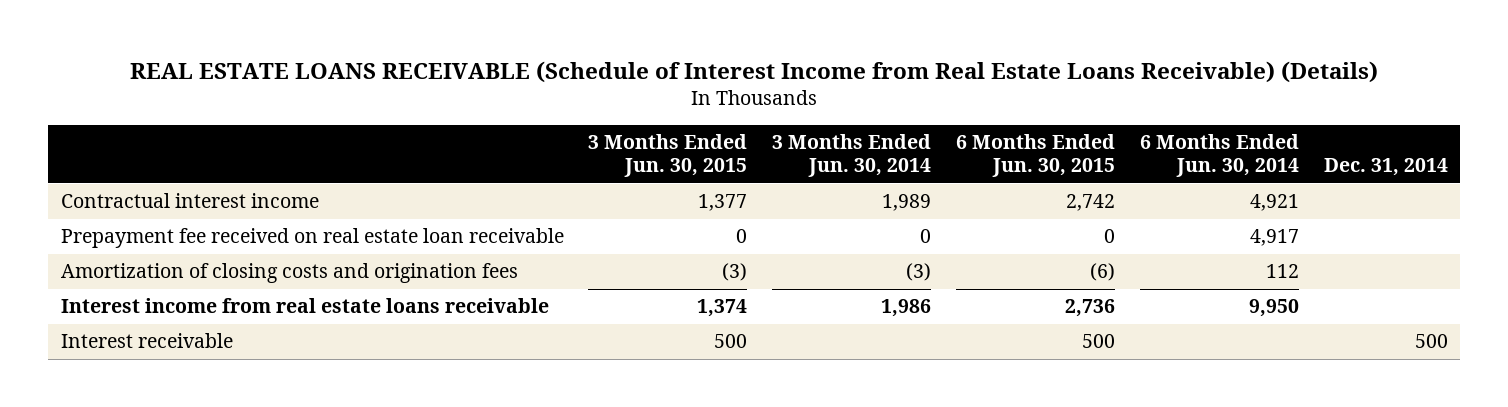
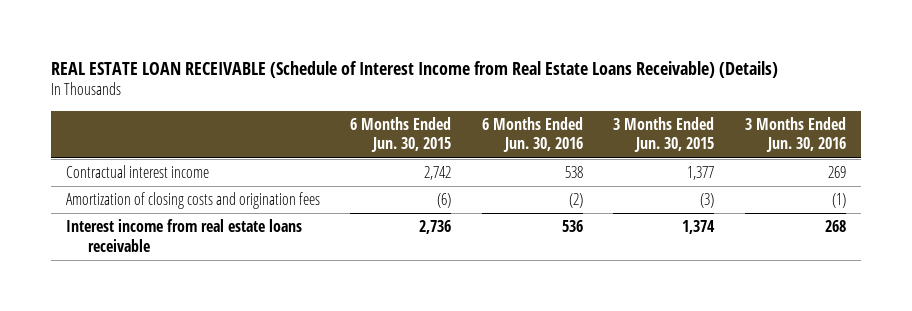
[130,60,1379,83] REAL ESTATE LOANS RECEIVABLE (Schedule of Interest Income from Real Estate Loans Receivable) (Details) -> [50,60,778,78] REAL ESTATE LOAN RECEIVABLE (Schedule of Interest Income from Real Estate Loans Receivable) (Details)
[772,134,932,178] 3 Months Ended Jun. 30, 2014 -> none
[1139,134,1299,178] 6 Months Ended Jun. 30, 2014 -> none
[1323,158,1448,177] Dec. 31, 2014 -> none
none -> [481,116,583,153] 6 Months Ended Jun. 30, 2016
none -> [744,116,846,153] 3 Months Ended Jun. 30, 2016
[60,228,564,249] Prepayment fee received on real estate loan receivable -> none
[60,333,233,349] Interest receivable -> none

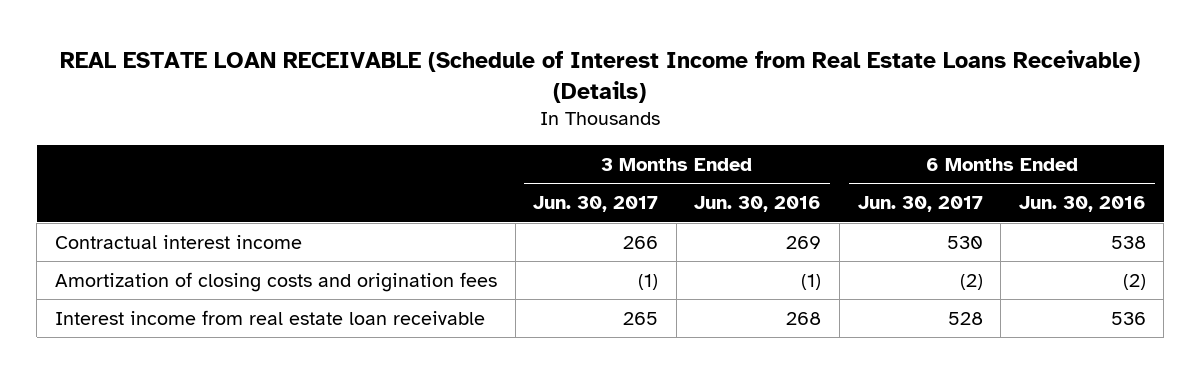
[350,116,452,153] 6 Months Ended Jun. 30, 2015 -> none
[613,116,715,153] 3 Months Ended Jun. 30, 2015 -> none
none -> [533,196,659,213] Jun. 30, 2017
none -> [857,196,983,213] Jun. 30, 2017
[65,219,302,252] Interest income from real estate loans receivable -> [55,309,486,325] Interest income from real estate loan receivable

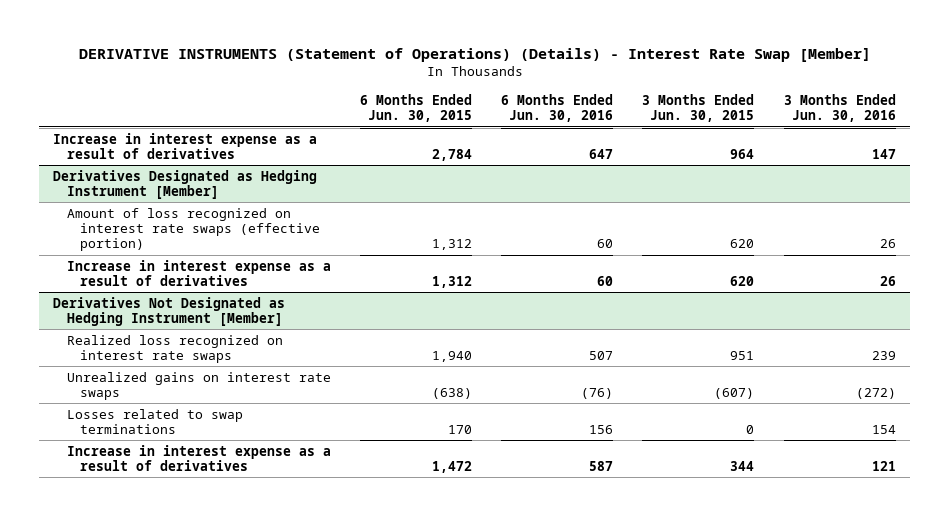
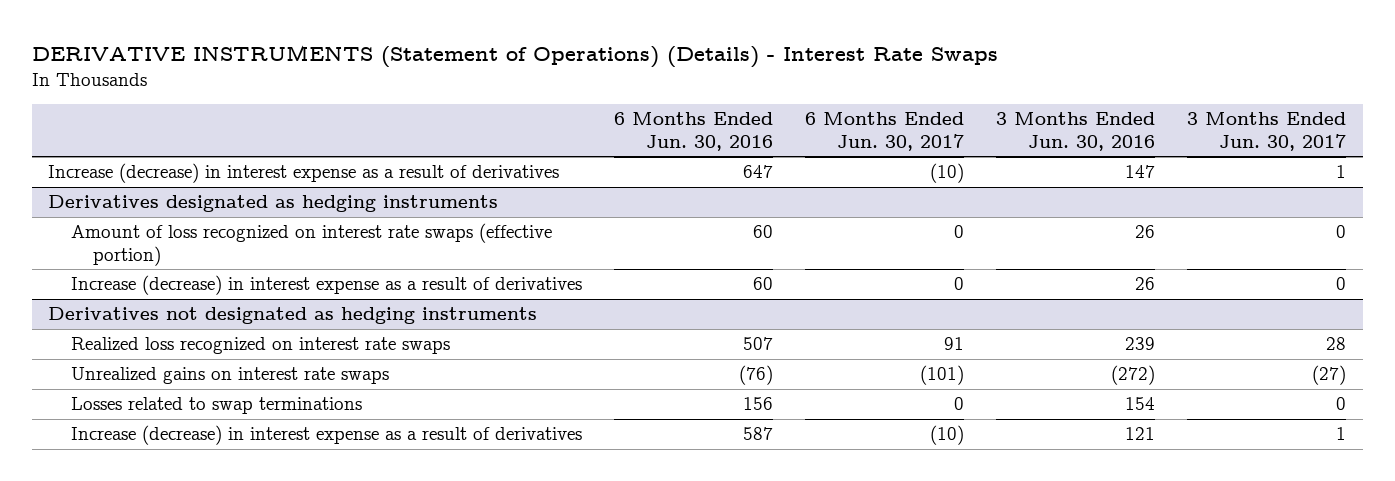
[78,47,871,62] DERIVATIVE INSTRUMENTS (Statement of Operations) (Details) - Interest Rate Swap [Member] -> [31,44,998,68] DERIVATIVE INSTRUMENTS (Statement of Operations) (Details) - Interest Rate Swaps
[359,93,472,123] 6 Months Ended Jun. 30, 2015 -> none
[642,93,755,123] 3 Months Ended Jun. 30, 2015 -> none
none -> [805,112,965,151] 6 Months Ended Jun. 30, 2017
none -> [1187,112,1347,151] 3 Months Ended Jun. 30, 2017
[53,132,318,159] Increase in interest expense as a result of derivatives -> [48,163,560,184] Increase (decrease) in interest expense as a result of derivatives
[53,169,318,199] Derivatives Designated as Hedging Instrument [Member] -> [48,195,499,213] Derivatives designated as hedging instruments
[66,259,331,286] Increase in interest expense as a result of derivatives -> [70,275,582,296] Increase (decrease) in interest expense as a result of derivatives
[53,296,286,326] Derivatives Not Designated as Hedging Instrument [Member] -> [48,307,538,325] Derivatives not designated as hedging instruments
[66,444,331,471] Increase in interest expense as a result of derivatives -> [70,425,582,446] Increase (decrease) in interest expense as a result of derivatives

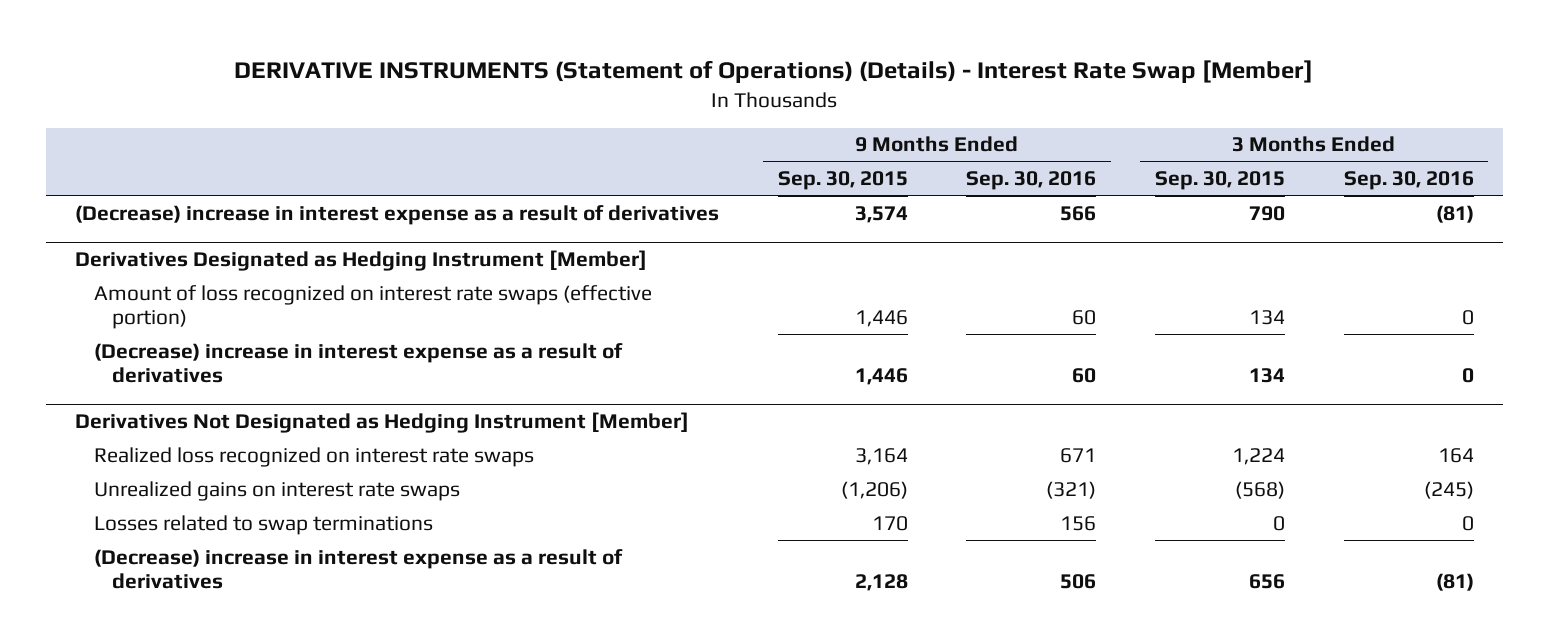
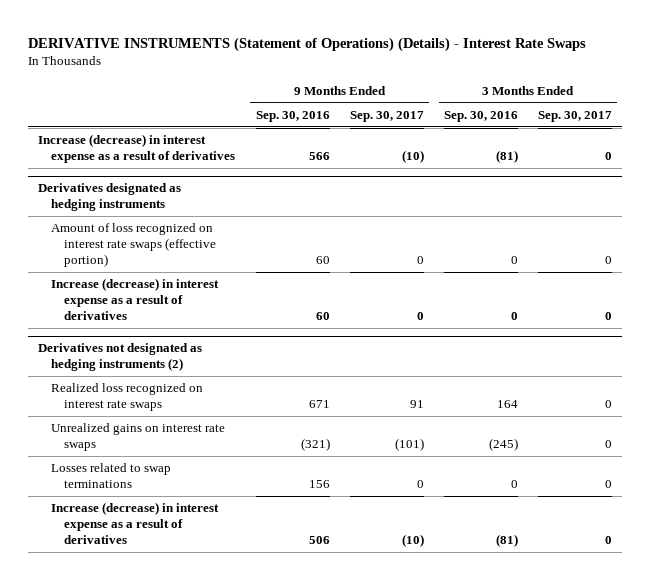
[234,60,1314,84] DERIVATIVE INSTRUMENTS (Statement of Operations) (Details) - Interest Rate Swap [Member] -> [28,37,587,53] DERIVATIVE INSTRUMENTS (Statement of Operations) (Details) - Interest Rate Swaps
[777,171,908,191] Sep. 30, 2015 -> none
[1154,171,1285,191] Sep. 30, 2015 -> none
none -> [349,110,424,122] Sep. 30, 2017
none -> [537,110,612,122] Sep. 30, 2017
[75,204,720,225] (Decrease) increase in interest expense as a result of derivatives -> [38,134,236,164] Increase (decrease) in interest expense as a result of derivatives
[75,249,648,271] Derivatives Designated as Hedging Instrument [Member] -> [38,183,182,212] Derivatives designated as hedging instruments
[93,342,623,384] (Decrease) increase in interest expense as a result of derivatives -> [51,278,220,321] Increase (decrease) in interest expense as a result of derivatives
[75,411,690,433] Derivatives Not Designated as Hedging Instrument [Member] -> [38,343,203,372] Derivatives not designated as hedging instruments (2)
[93,548,623,590] (Decrease) increase in interest expense as a result of derivatives -> [51,502,220,545] Increase (decrease) in interest expense as a result of derivatives

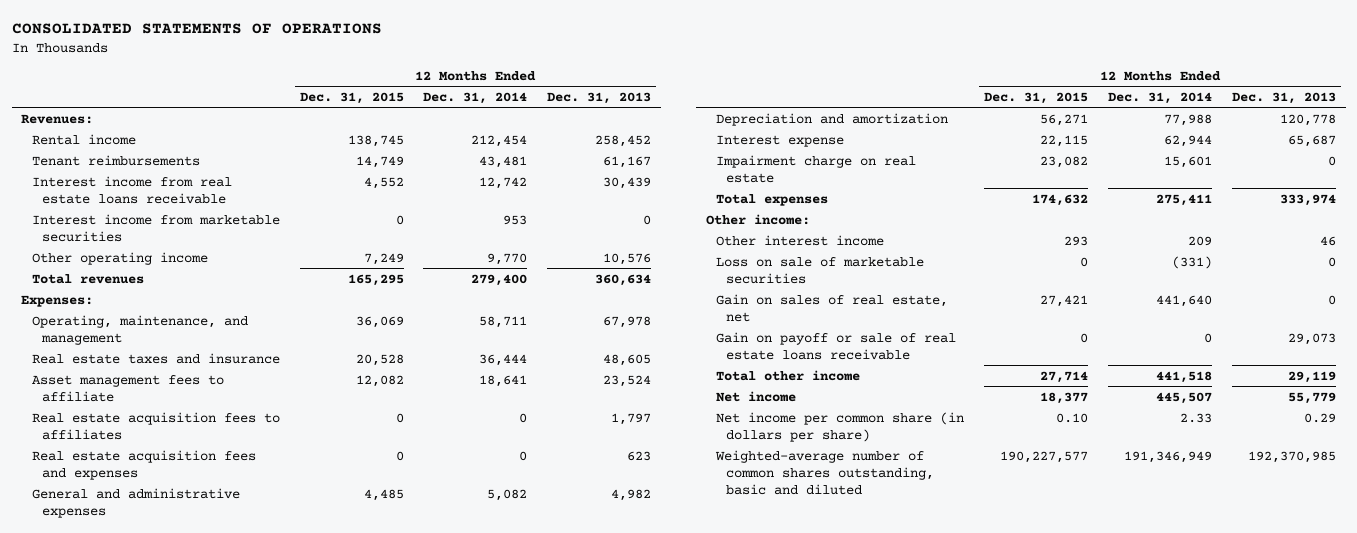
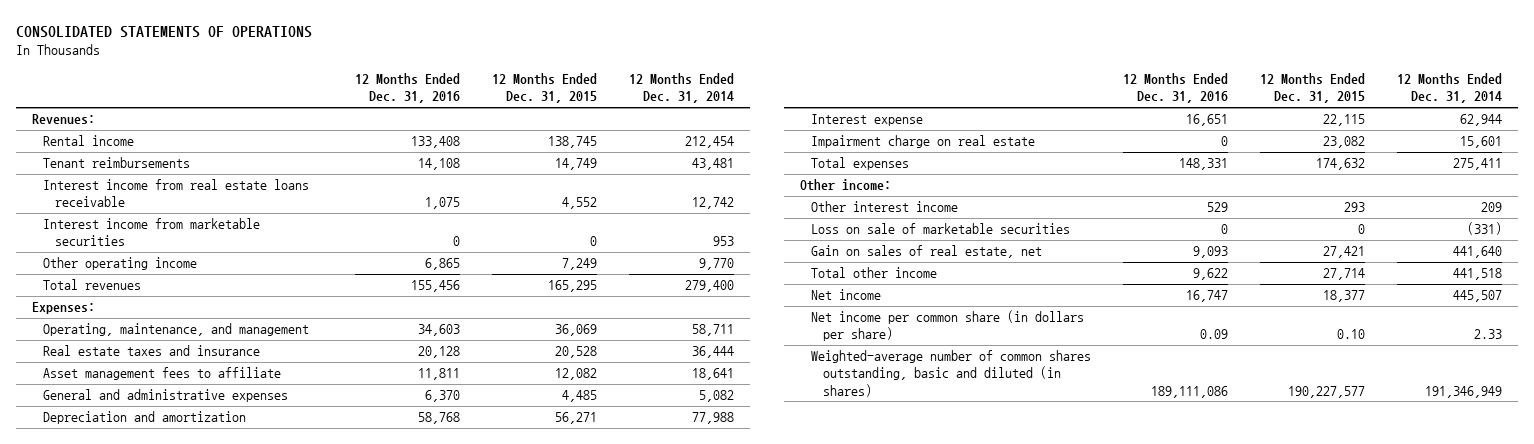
[547,91,652,104] Dec. 31, 2013 -> none
none -> [355,73,461,104] 12 Months Ended Dec. 31, 2016
[31,411,280,440] Real estate acquisition fees to affiliates -> none
[31,449,256,480] Real estate acquisition fees and expenses -> none
[716,331,957,360] Gain on payoff or sale of real estate loans receivable -> none
[715,449,935,495] Weighted-average number of common shares outstanding, basic and diluted -> [811,350,1092,397] Weighted-average number of common shares outstanding, basic and diluted (in shares)

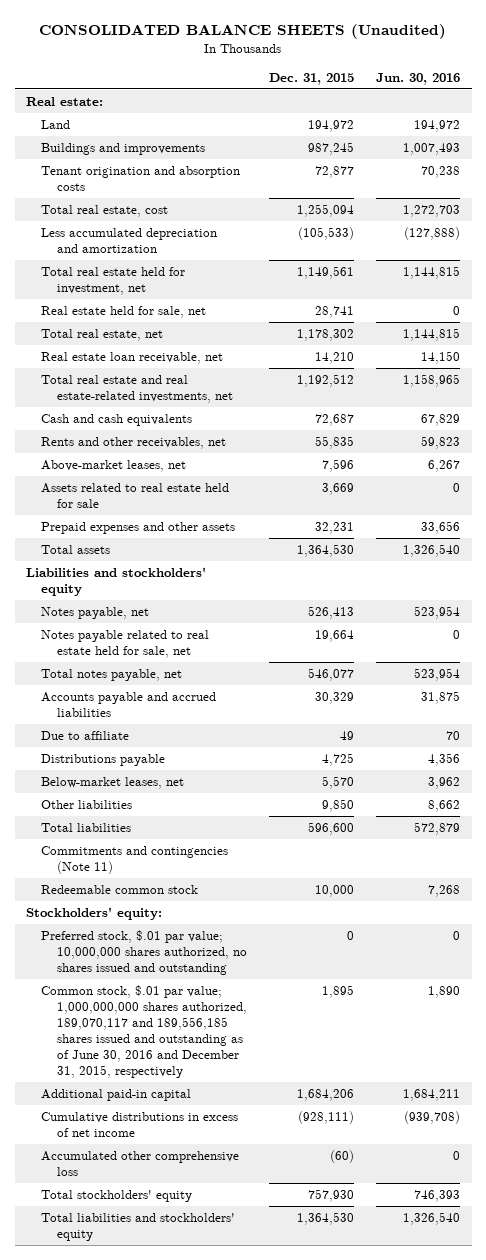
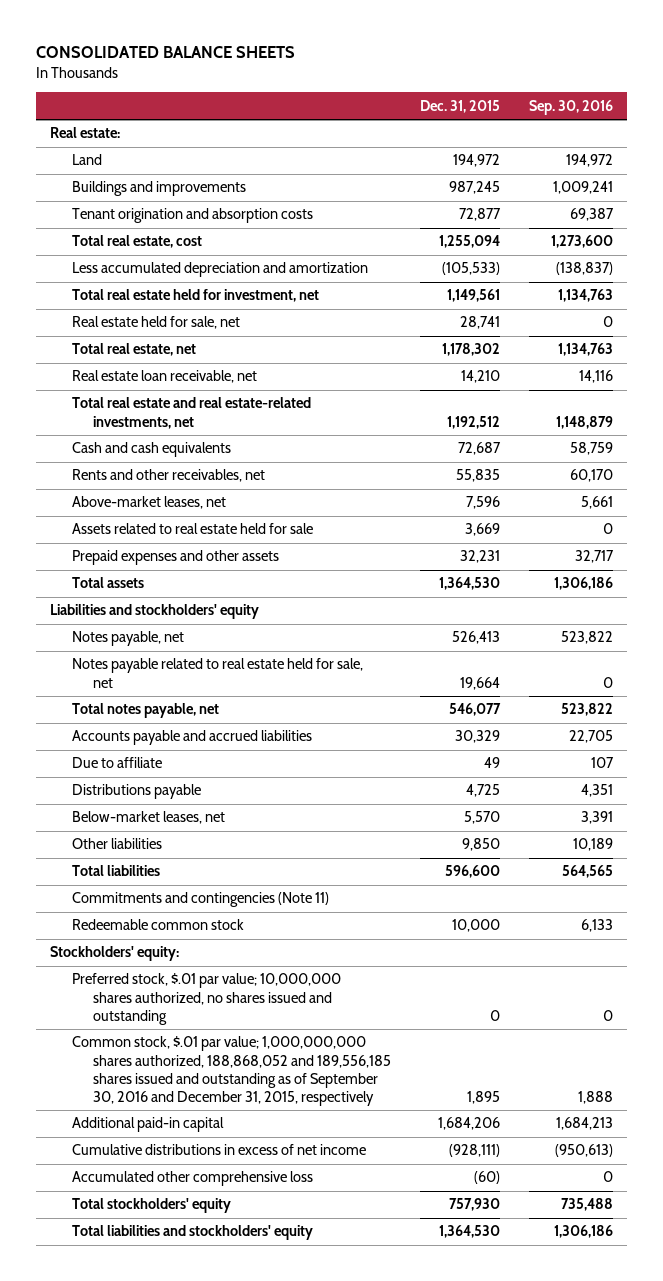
[39,24,447,40] CONSOLIDATED BALANCE SHEETS (Unaudited) -> [36,46,296,59] CONSOLIDATED BALANCE SHEETS
[376,72,461,85] Jun. 30, 2016 -> none
none -> [528,99,613,115] Sep. 30, 2016
[41,984,247,1079] Common stock, $.01 par value; 1,000,000,000 shares authorized, 189,070,117 and 189,556,185 shares issued and outstanding as of June 30, 2016 and December 31, 2015, respectively -> [71,1036,391,1106] Common stock, $.01 par value; 1,000,000,000 shares authorized, 188,868,052 and 189,556,185 shares issued and outstanding as of September 30, 2016 and December 31, 2015, respectively

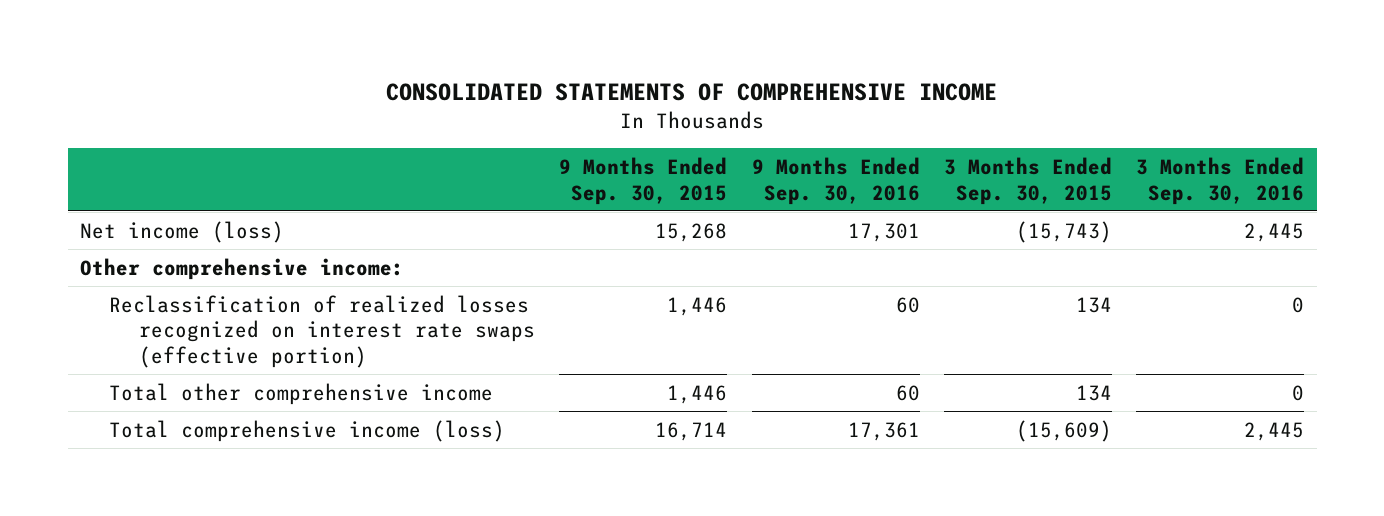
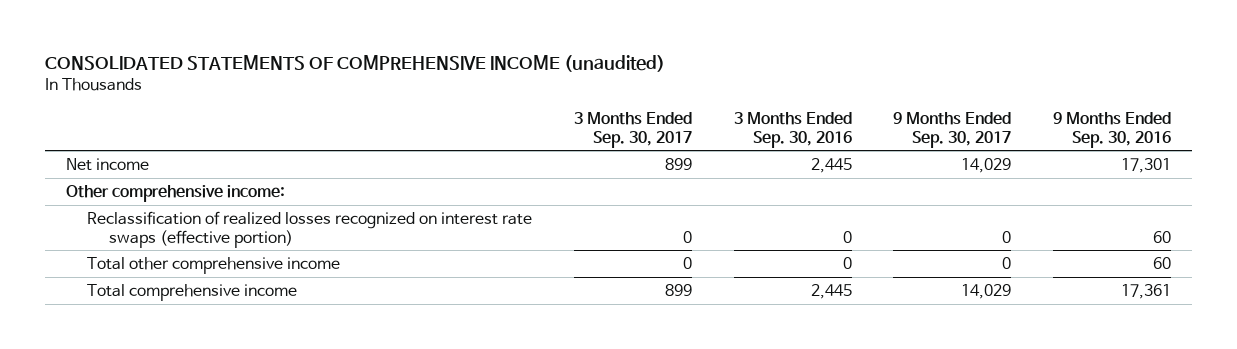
[386,82,998,101] CONSOLIDATED STATEMENTS OF COMPREHENSIVE INCOME -> [45,55,666,73] CONSOLIDATED STATEMENTS OF COMPREHENSIVE INCOME (unaudited)
[559,156,728,205] 9 Months Ended Sep. 30, 2015 -> none
[944,156,1113,205] 3 Months Ended Sep. 30, 2015 -> none
none -> [573,111,692,148] 3 Months Ended Sep. 30, 2017
none -> [893,111,1012,148] 9 Months Ended Sep. 30, 2017
[79,220,284,243] Net income (loss) -> [66,157,150,171] Net income
[109,419,506,442] Total comprehensive income (loss) -> [87,283,298,301] Total comprehensive income

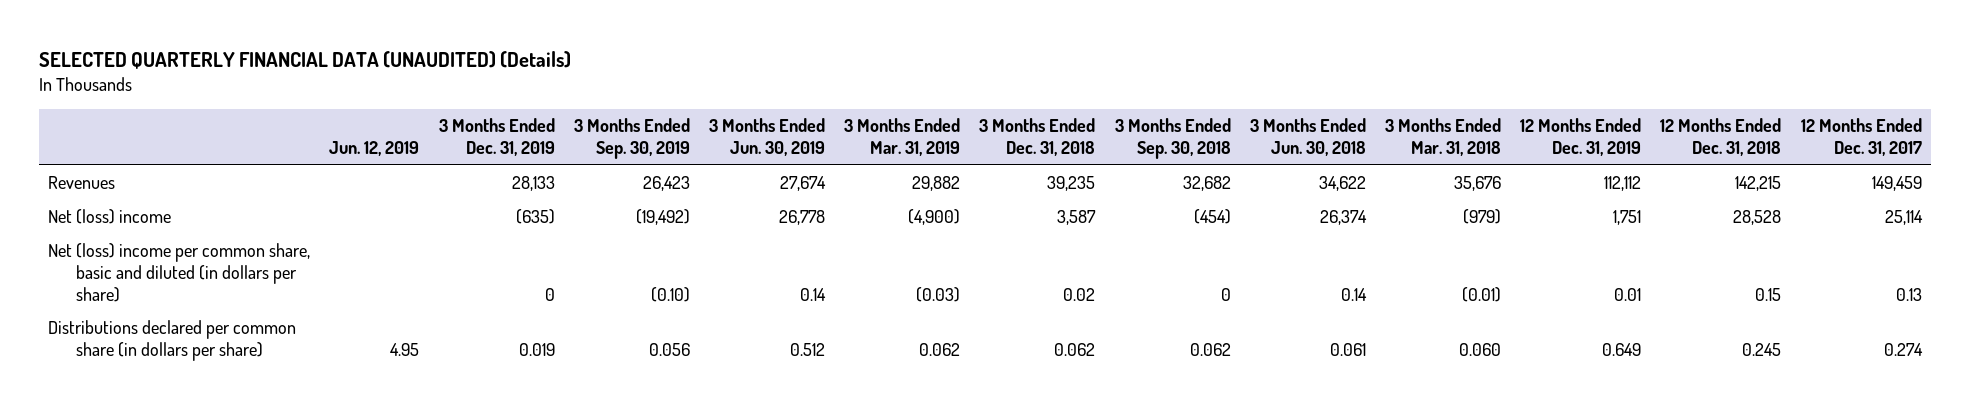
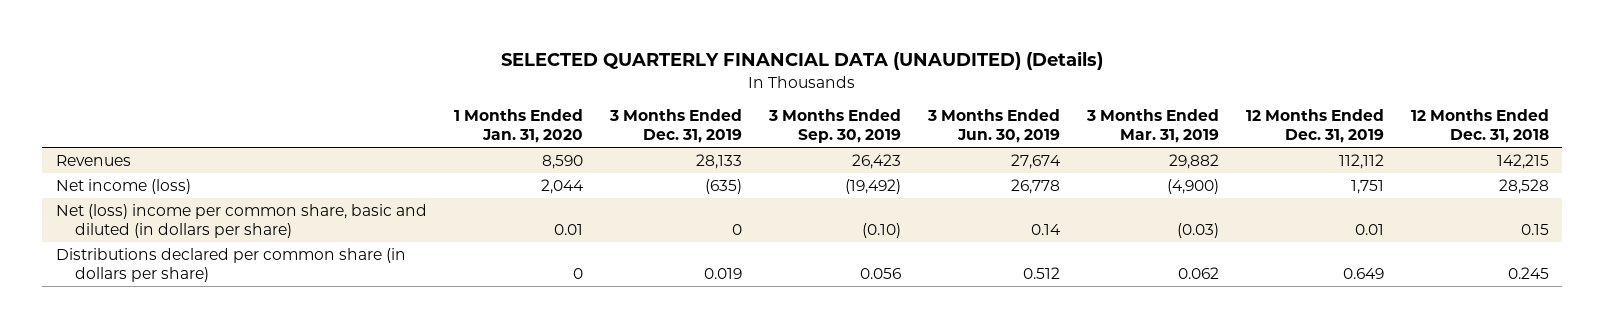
[329,141,420,157] Jun. 12, 2019 -> none
[979,118,1096,157] 3 Months Ended Dec. 31, 2018 -> none
[1114,118,1231,160] 3 Months Ended Sep. 30, 2018 -> none
[1249,118,1366,157] 3 Months Ended Jun. 30, 2018 -> none
[1385,118,1502,157] 3 Months Ended Mar. 31, 2018 -> none
[1800,118,1922,157] 12 Months Ended Dec. 31, 2017 -> none
none -> [453,109,583,144] 1 Months Ended Jan. 31, 2020
[48,209,172,225] Net (loss) income -> [55,178,191,194] Net income (loss)

